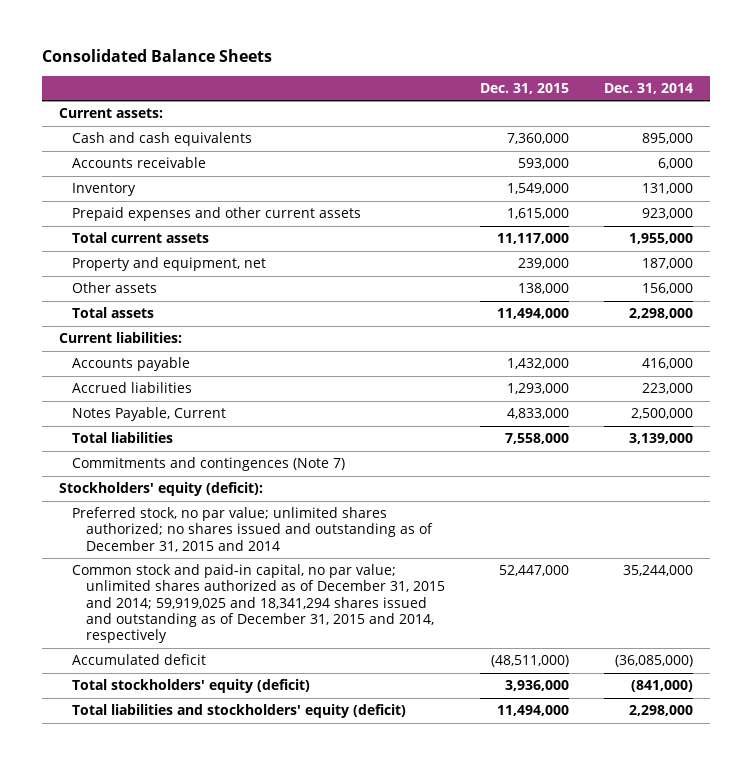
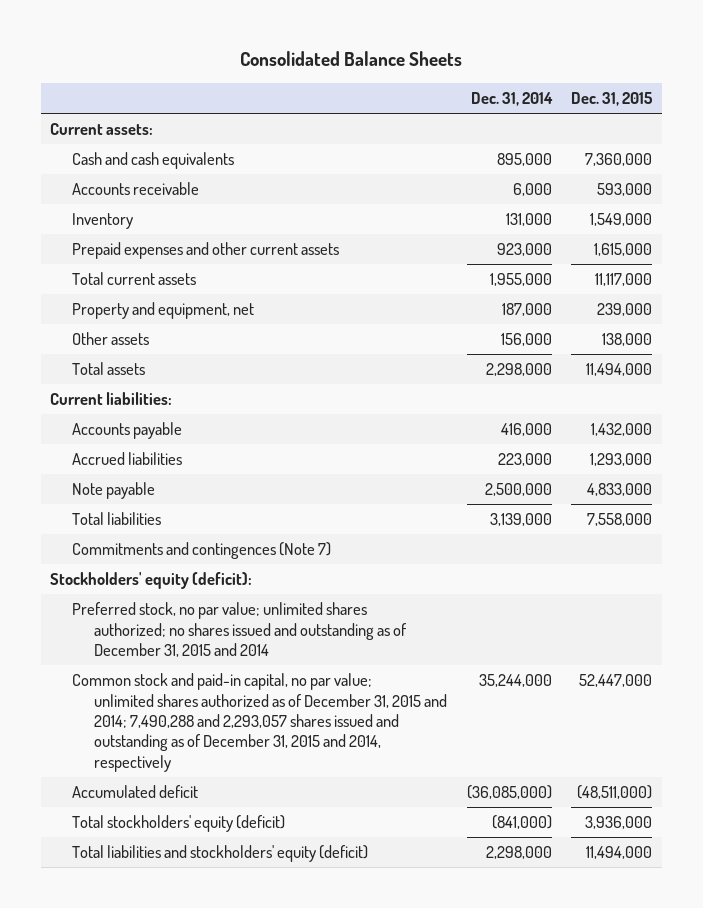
[72,407,227,422] Notes Payable, Current -> [72,482,156,500] Note payable
[72,564,445,644] Common stock and paid-in capital, no par value; unlimited shares authorized as of December 31, 2015 and 2014; 59,919,025 and 18,341,294 shares issued and outstanding as of December 31, 2015 and 2014, respectively -> [72,673,448,772] Common stock and paid-in capital, no par value; unlimited shares authorized as of December 31, 2015 and 2014; 7,490,288 and 2,293,057 shares issued and outstanding as of December 31, 2015 and 2014, respectively

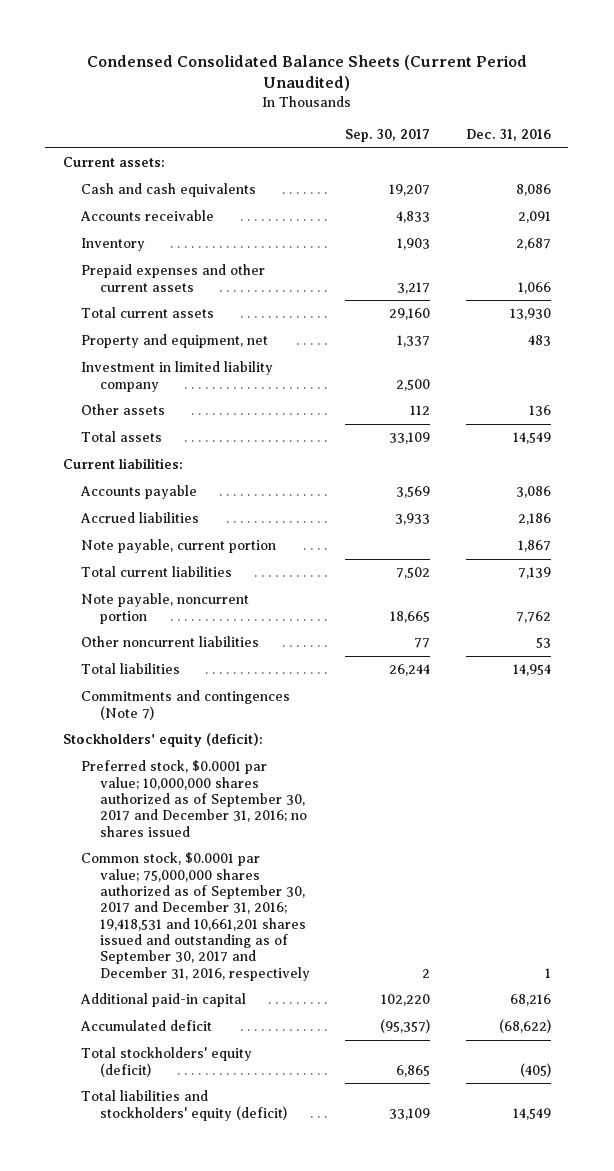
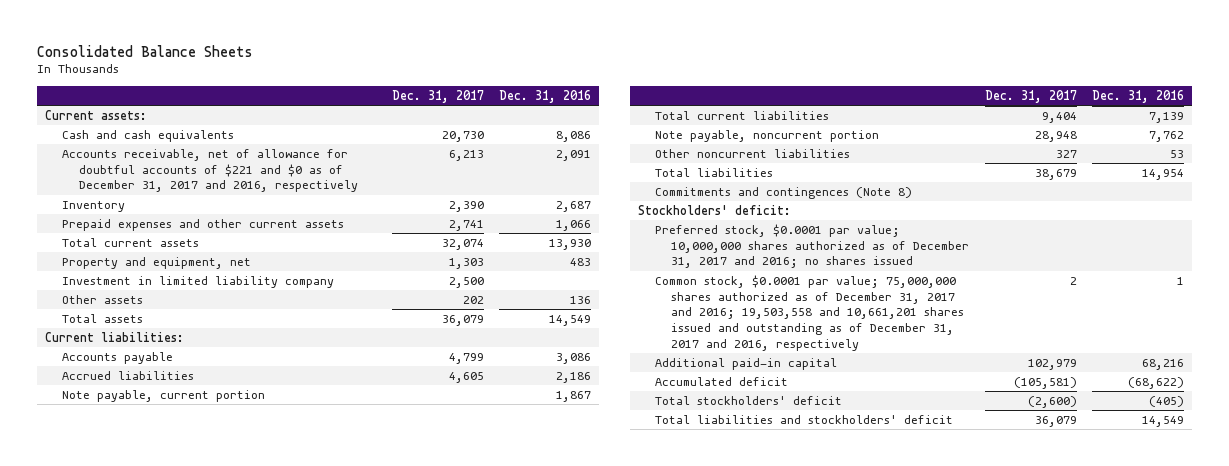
[86,54,527,92] Condensed Consolidated Balance Sheets (Current Period Unaudited) -> [37,44,254,57] Consolidated Balance Sheets
[345,128,431,142] Sep. 30, 2017 -> none
none -> [391,89,484,103] Dec. 31, 2017
[80,210,215,222] Accounts receivable -> [61,148,358,193] Accounts receivable, net of allowance for doubtful accounts of $221 and $0 as of December 31, 2017 and 2016, respectively
[81,690,291,720] Commitments and contingences (Note 7) -> [654,186,912,199] Commitments and contingences (Note 8)
[62,733,263,748] Stockholders' equity (deficit): -> [637,204,791,215] Stockholders' deficit:
[81,760,307,837] Preferred stock, $0.0001 par value; 10,000,000 shares authorized as of September 30, 2017 and December 31, 2016; no shares issued -> [654,223,970,269] Preferred stock, $0.0001 par value; 10,000,000 shares authorized as of December 31, 2017 and 2016; no shares issued
[81,852,310,981] Common stock, $0.0001 par value; 75,000,000 shares authorized as of September 30, 2017 and December 31, 2016; 19,418,531 and 10,661,201 shares issued and outstanding as of September 30, 2017 and December 31, 2016, respectively -> [654,274,965,351] Common stock, $0.0001 par value; 75,000,000 shares authorized as of December 31, 2017 and 2016; 19,503,558 and 10,661,201 shares issued and outstanding as of December 31, 2017 and 2016, respectively
[81,1047,253,1077] Total stockholders' equity (deficit) -> [654,395,842,405] Total stockholders' deficit
[81,1090,287,1121] Total liabilities and stockholders' equity (deficit) -> [654,414,953,424] Total liabilities and stockholders' deficit

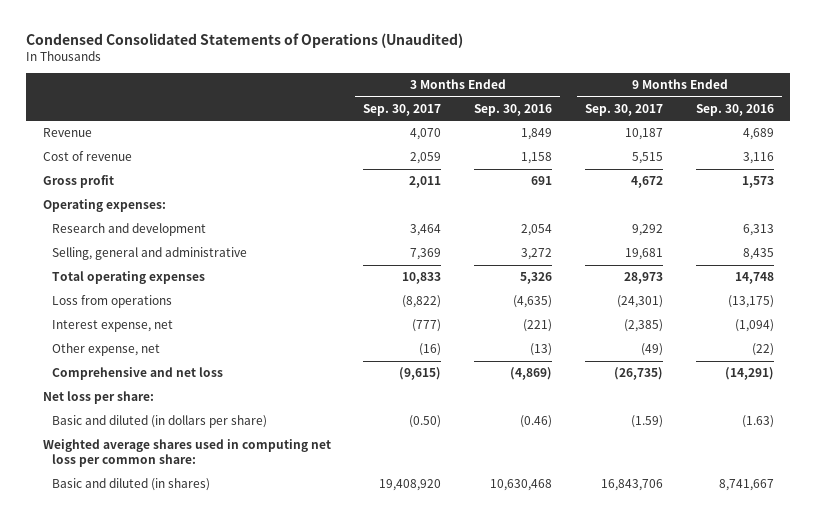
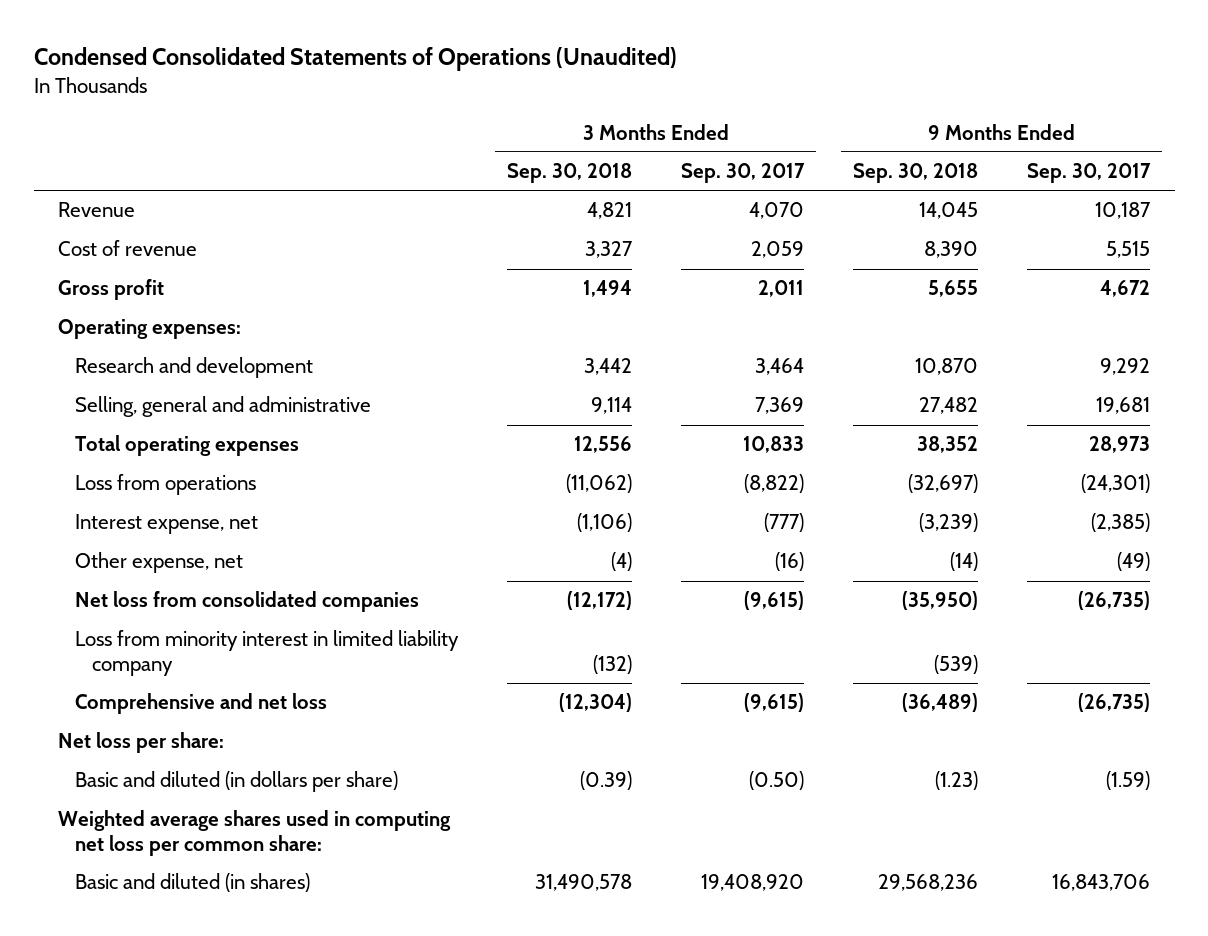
[474,103,553,116] Sep. 30, 2016 -> none
[695,103,774,116] Sep. 30, 2016 -> none
none -> [507,163,633,184] Sep. 30, 2018
none -> [853,163,979,184] Sep. 30, 2018
none -> [75,591,420,613] Net loss from consolidated companies
none -> [75,630,460,677] Loss from minority interest in limited liability company

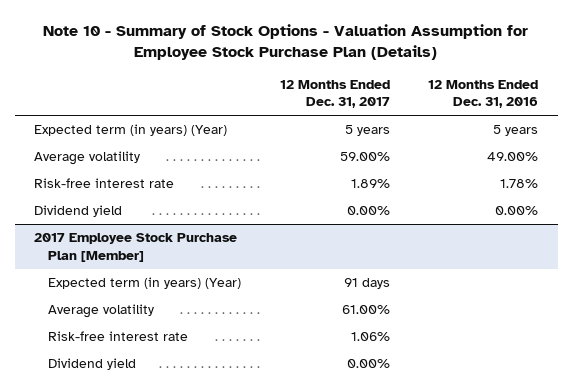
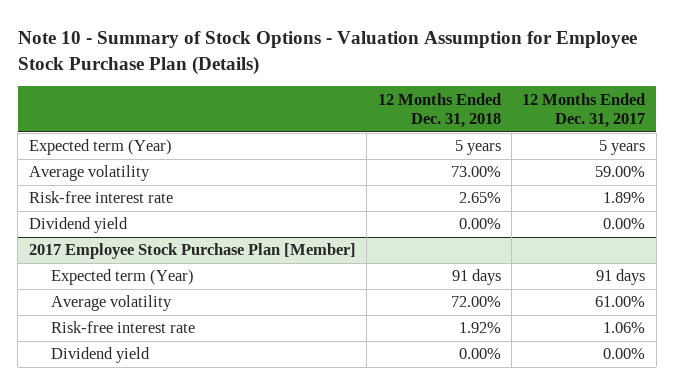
[428,79,539,109] 12 Months Ended Dec. 31, 2016 -> none
none -> [377,92,501,129] 12 Months Ended Dec. 31, 2018
[34,124,228,137] Expected term (in years) (Year) -> [28,139,172,156] Expected term (Year)
[47,277,241,290] Expected term (in years) (Year) -> [50,269,194,286] Expected term (Year)

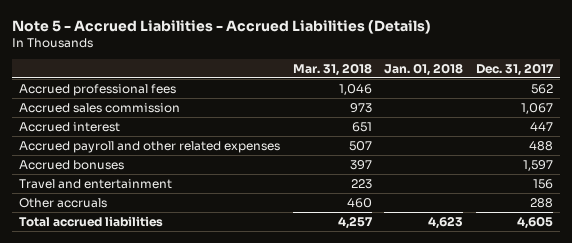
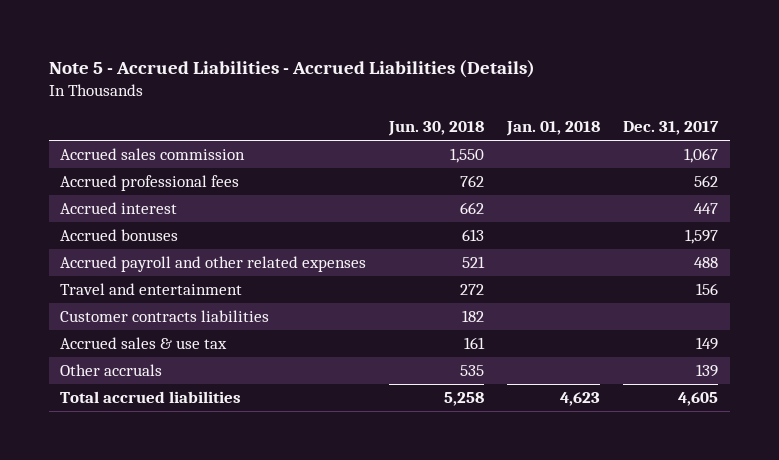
[292,62,372,76] Mar. 31, 2018 -> none
none -> [388,120,485,136] Jun. 30, 2018
[18,83,176,96] Accrued professional fees -> [60,175,240,192] Accrued professional fees
[18,140,280,153] Accrued payroll and other related expenses -> [60,256,367,273] Accrued payroll and other related expenses
none -> [60,310,270,323] Customer contracts liabilities
none -> [60,337,228,350] Accrued sales & use tax
[530,197,554,208] 288 -> [696,364,719,378] 139

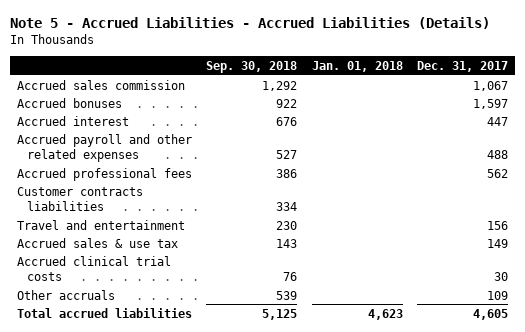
[388,120,485,136] Jun. 30, 2018 -> none
none -> [206,60,298,73] Sep. 30, 2018
[60,202,178,215] Accrued interest -> [17,115,130,126] Accrued interest
[60,175,240,192] Accrued professional fees -> [17,167,193,181] Accrued professional fees
[60,283,243,296] Travel and entertainment -> [17,219,186,230] Travel and entertainment
none -> [17,255,172,281] Accrued clinical trial costs
[696,364,719,378] 139 -> [486,290,508,300] 109

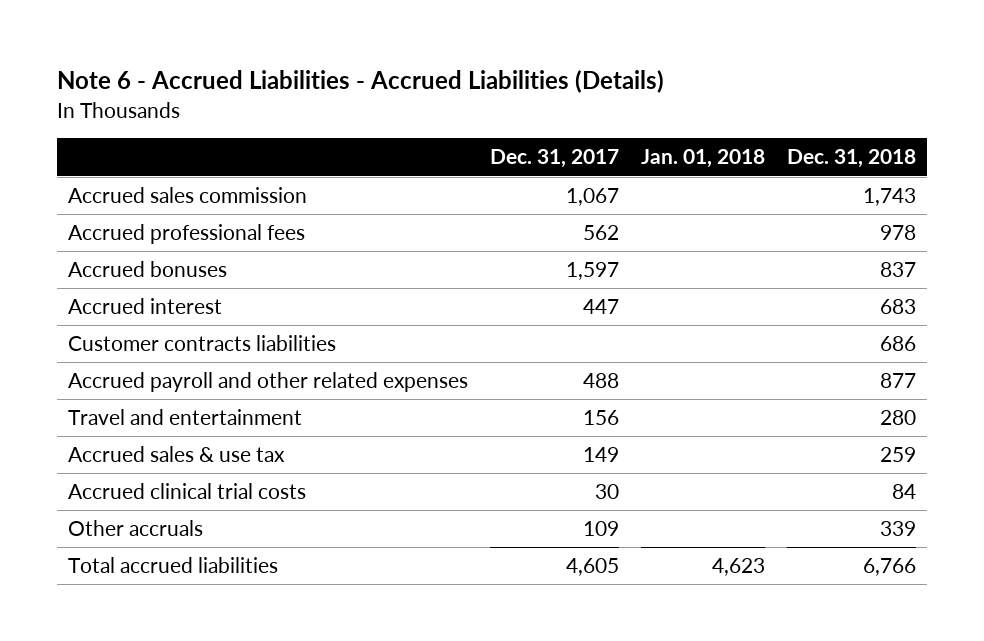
[9,17,490,30] Note 5 - Accrued Liabilities - Accrued Liabilities (Details) -> [57,70,665,94] Note 6 - Accrued Liabilities - Accrued Liabilities (Details)
[206,60,298,73] Sep. 30, 2018 -> none
none -> [787,149,917,169] Dec. 31, 2018
[17,167,193,181] Accrued professional fees -> [68,224,306,245] Accrued professional fees
[17,133,193,162] Accrued payroll and other related expenses -> [68,372,469,393] Accrued payroll and other related expenses

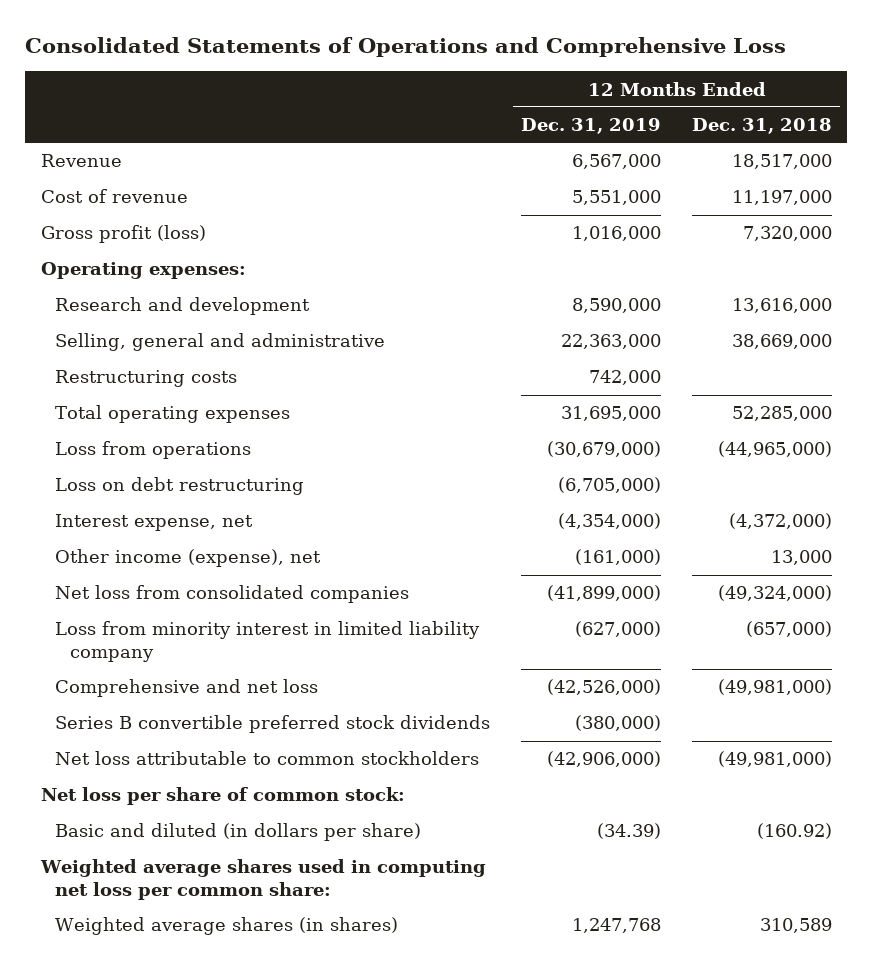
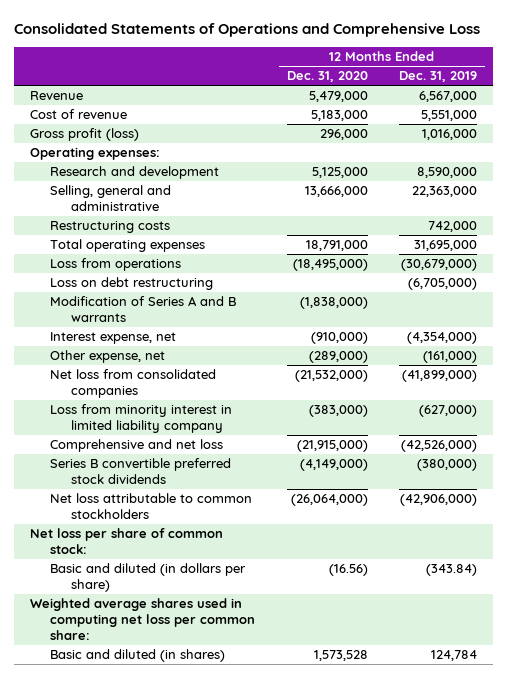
[691,118,832,135] Dec. 31, 2018 -> none
none -> [286,71,368,83] Dec. 31, 2020
none -> [50,296,237,322] Modification of Series A and B warrants
[55,549,322,568] Other income (expense), net -> [50,350,166,364] Other expense, net
[597,823,662,840] (34.39) -> [425,564,477,577] (343.84)
[55,917,399,936] Weighted average shares (in shares) -> [50,649,226,663] Basic and diluted (in shares)
[572,918,662,934] 1,247,768 -> [430,650,477,662] 124,784

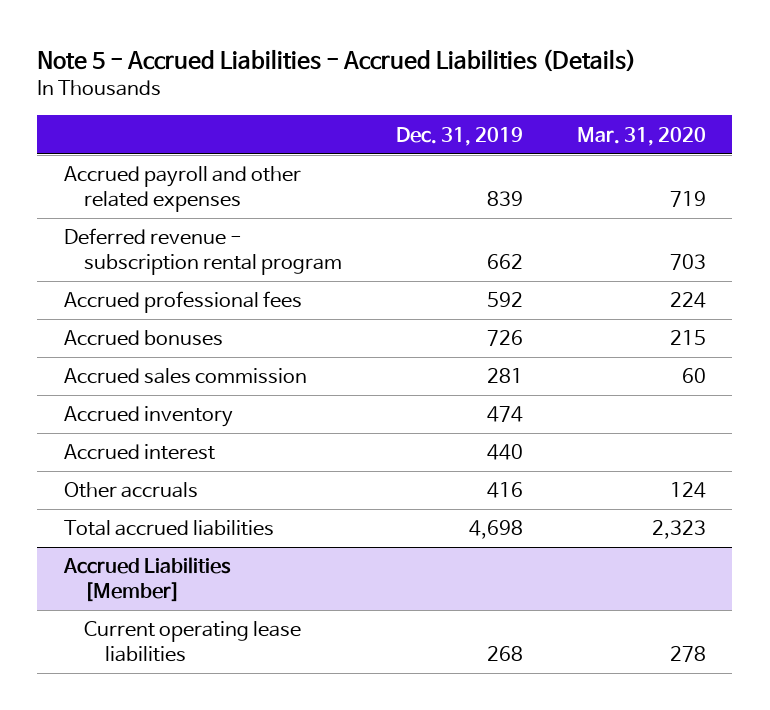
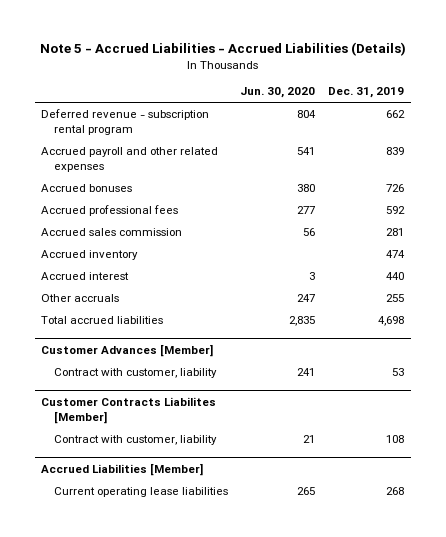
[576,126,706,146] Mar. 31, 2020 -> none
none -> [240,87,316,99] Jun. 30, 2020
[63,166,301,212] Accrued payroll and other related expenses -> [41,147,219,173] Accrued payroll and other related expenses
[63,291,302,314] Accrued professional fees -> [41,205,179,217] Accrued professional fees
[487,482,524,499] 416 -> [386,294,405,303] 255
none -> [41,343,214,357] Customer Advances [Member]
none -> [53,368,217,379] Contract with customer, liability
none -> [41,396,217,424] Customer Contracts Liabilites [Member]
none -> [53,435,217,446] Contract with customer, liability

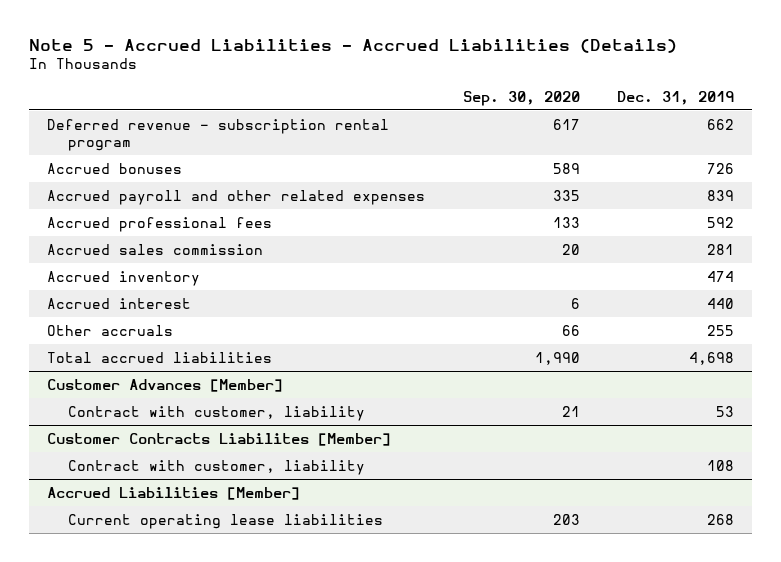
[240,87,316,99] Jun. 30, 2020 -> none
none -> [462,90,580,106] Sep. 30, 2020
[41,147,219,173] Accrued payroll and other related expenses -> [47,189,426,205] Accrued payroll and other related expenses

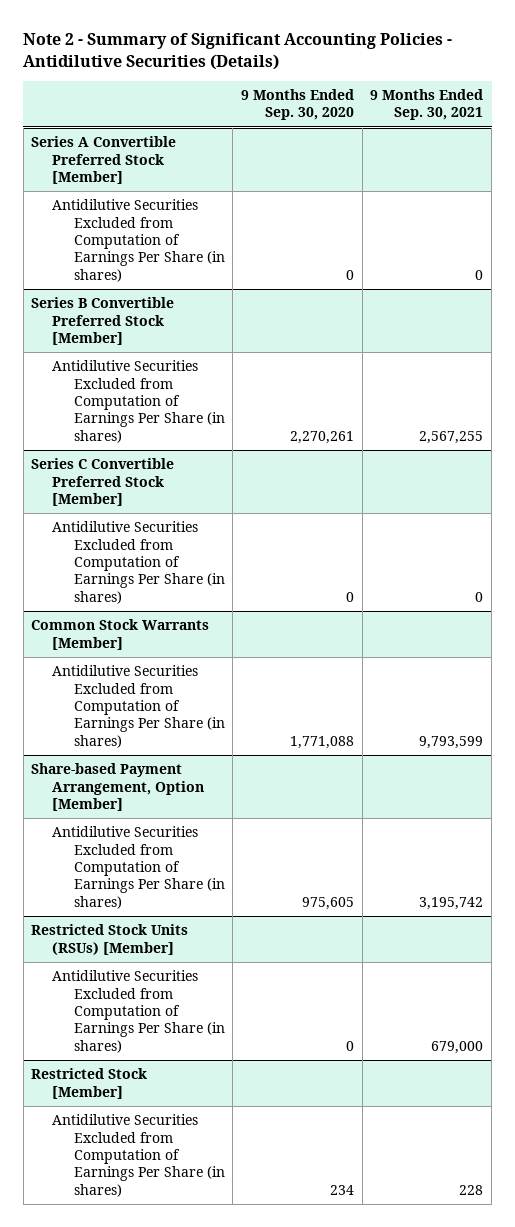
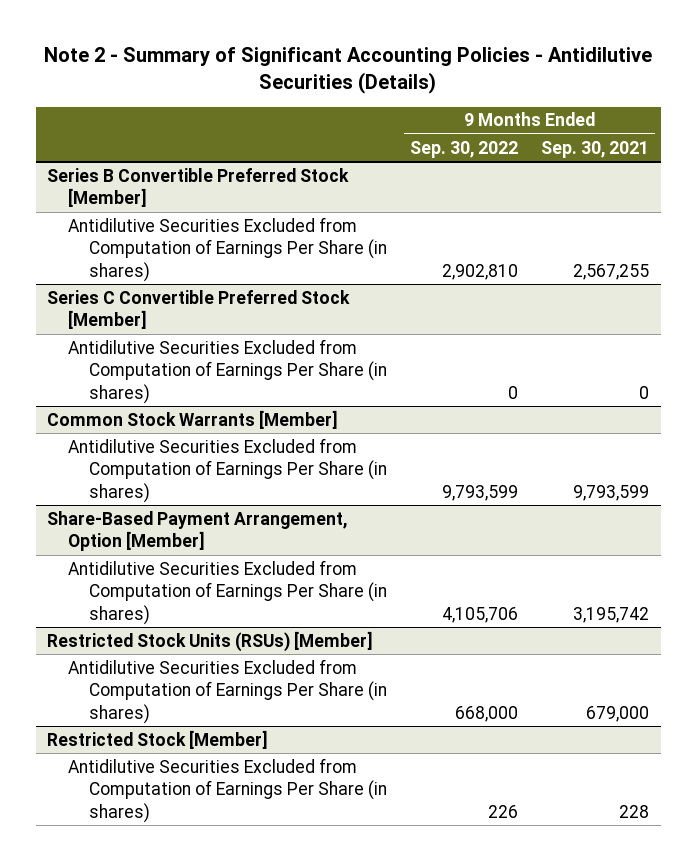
[240,89,354,121] 9 Months Ended Sep. 30, 2020 -> none
none -> [409,140,518,158] Sep. 30, 2022
[31,136,177,184] Series A Convertible Preferred Stock [Member] -> none
[52,199,225,282] Antidilutive Securities Excluded from Computation of Earnings Per Share (in shares) -> none
[31,763,205,811] Share-based Payment Arrangement, Option [Member] -> [47,510,348,552] Share-Based Payment Arrangement, Option [Member]

